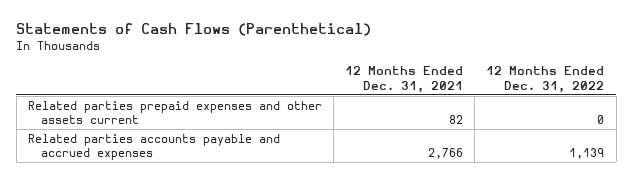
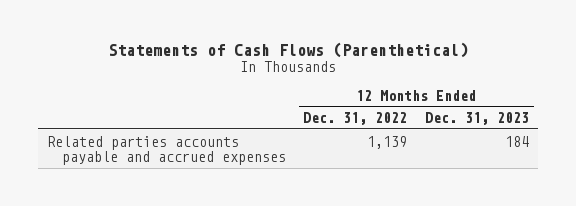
[345,66,464,93] 12 Months Ended Dec. 31, 2021 -> none
none -> [425,112,530,126] Dec. 31, 2023
[27,100,322,125] Related parties prepaid expenses and other assets current -> none

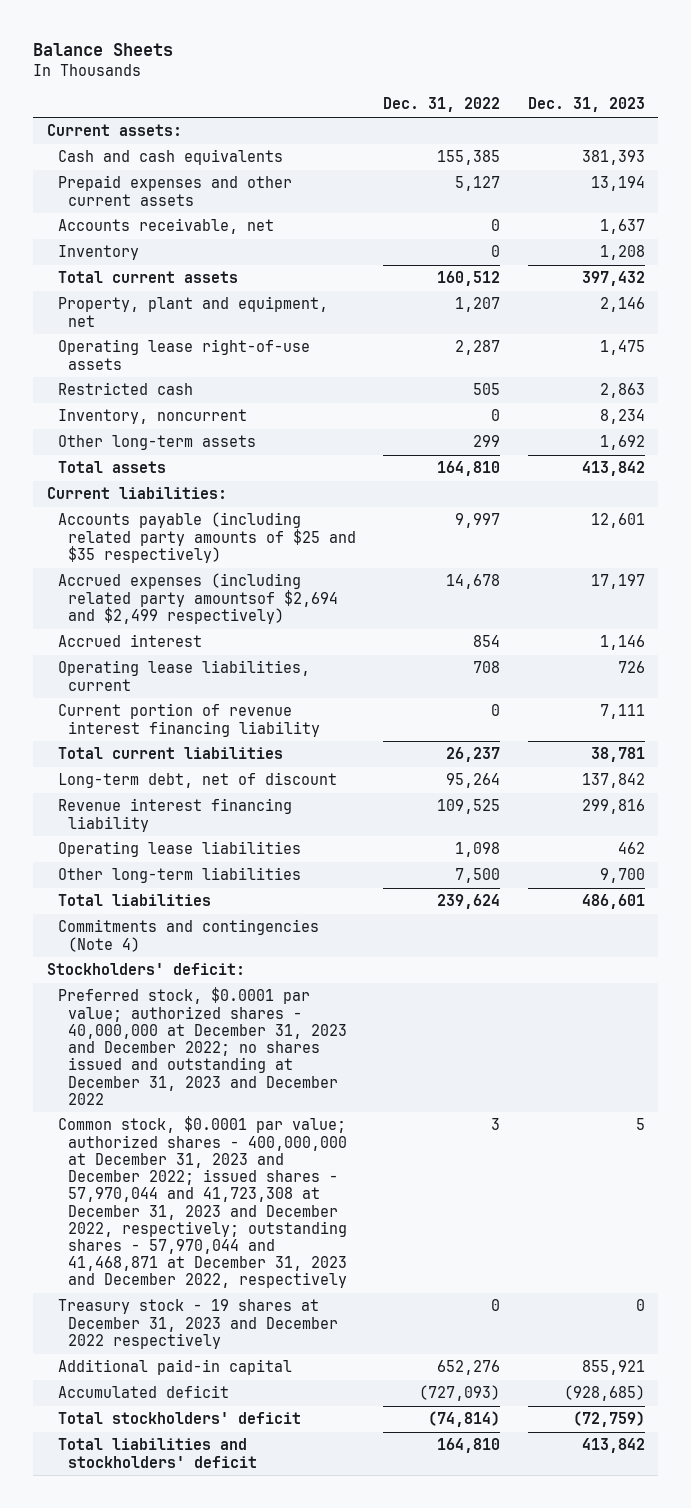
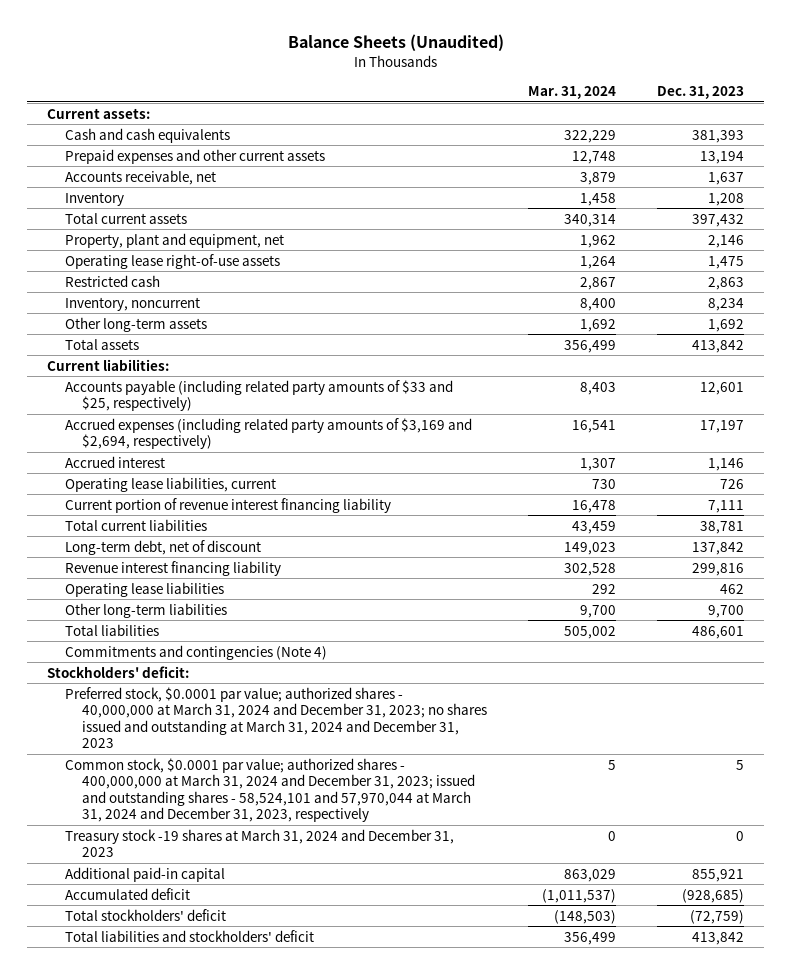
[33,43,174,57] Balance Sheets -> [287,34,504,52] Balance Sheets (Unaudited)
[383,97,501,113] Dec. 31, 2022 -> none
none -> [527,86,616,100] Mar. 31, 2024
[57,512,357,563] Accounts payable (including related party amounts of $25 and $35 respectively) -> [64,379,453,412] Accounts payable (including related party amounts of $33 and $25, respectively)
[57,573,339,624] Accrued expenses (including related party amountsof $2,694 and $2,499 respectively) -> [64,417,472,450] Accrued expenses (including related party amounts of $3,169 and $2,694, respectively)
[57,987,348,1105] Preferred stock, $0.0001 par value; authorized shares - 40,000,000 at December 31, 2023 and December 2022; no shares issued and outstanding at December 31, 2023 and December 2022 -> [64,686,488,749] Preferred stock, $0.0001 par value; authorized shares - 40,000,000 at March 31, 2024 and December 31, 2023; no shares issued and outstanding at March 31, 2024 and December 31, 2023
[57,1116,348,1289] Common stock, $0.0001 par value; authorized shares - 400,000,000 at December 31, 2023 and December 2022; issued shares - 57,970,044 and 41,723,308 at December 31, 2023 and December 2022, respectively; outstanding shares - 57,970,044 and 41,468,871 at December 31, 2023 and December 2022, respectively -> [64,757,476,823] Common stock, $0.0001 par value; authorized shares - 400,000,000 at March 31, 2024 and December 31, 2023; issued and outstanding shares - 58,524,101 and 57,970,044 at March 31, 2024 and December 31, 2023, respectively
[57,1299,339,1349] Treasury stock - 19 shares at December 31, 2023 and December 2022 respectively -> [64,828,454,858] Treasury stock -19 shares at March 31, 2024 and December 31, 2023

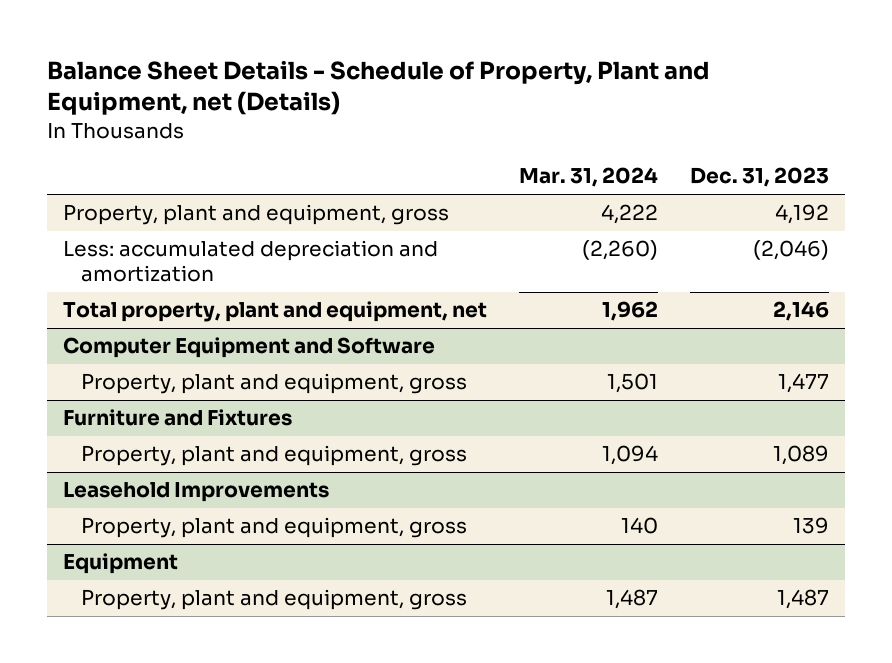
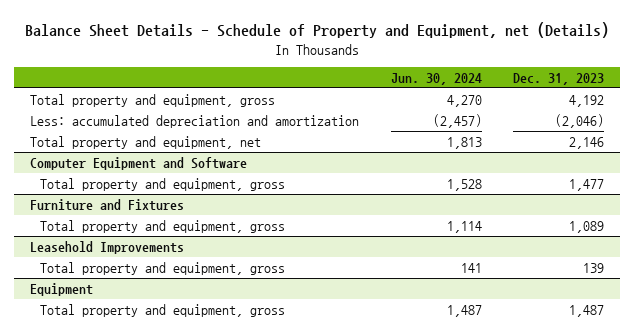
[47,59,711,116] Balance Sheet Details - Schedule of Property, Plant and Equipment, net (Details) -> [25,22,610,39] Balance Sheet Details - Schedule of Property and Equipment, net (Details)
[519,167,659,188] Mar. 31, 2024 -> none
none -> [390,72,482,85] Jun. 30, 2024
[63,204,450,226] Property, plant and equipment, gross -> [29,93,275,107] Total property and equipment, gross
[63,301,488,323] Total property, plant and equipment, net -> [29,135,261,149] Total property and equipment, net
[81,373,468,395] Property, plant and equipment, gross -> [40,177,286,191] Total property and equipment, gross
[81,445,468,467] Property, plant and equipment, gross -> [40,219,286,233] Total property and equipment, gross
[81,517,468,539] Property, plant and equipment, gross -> [40,261,286,275] Total property and equipment, gross
[81,589,468,611] Property, plant and equipment, gross -> [40,303,286,317] Total property and equipment, gross

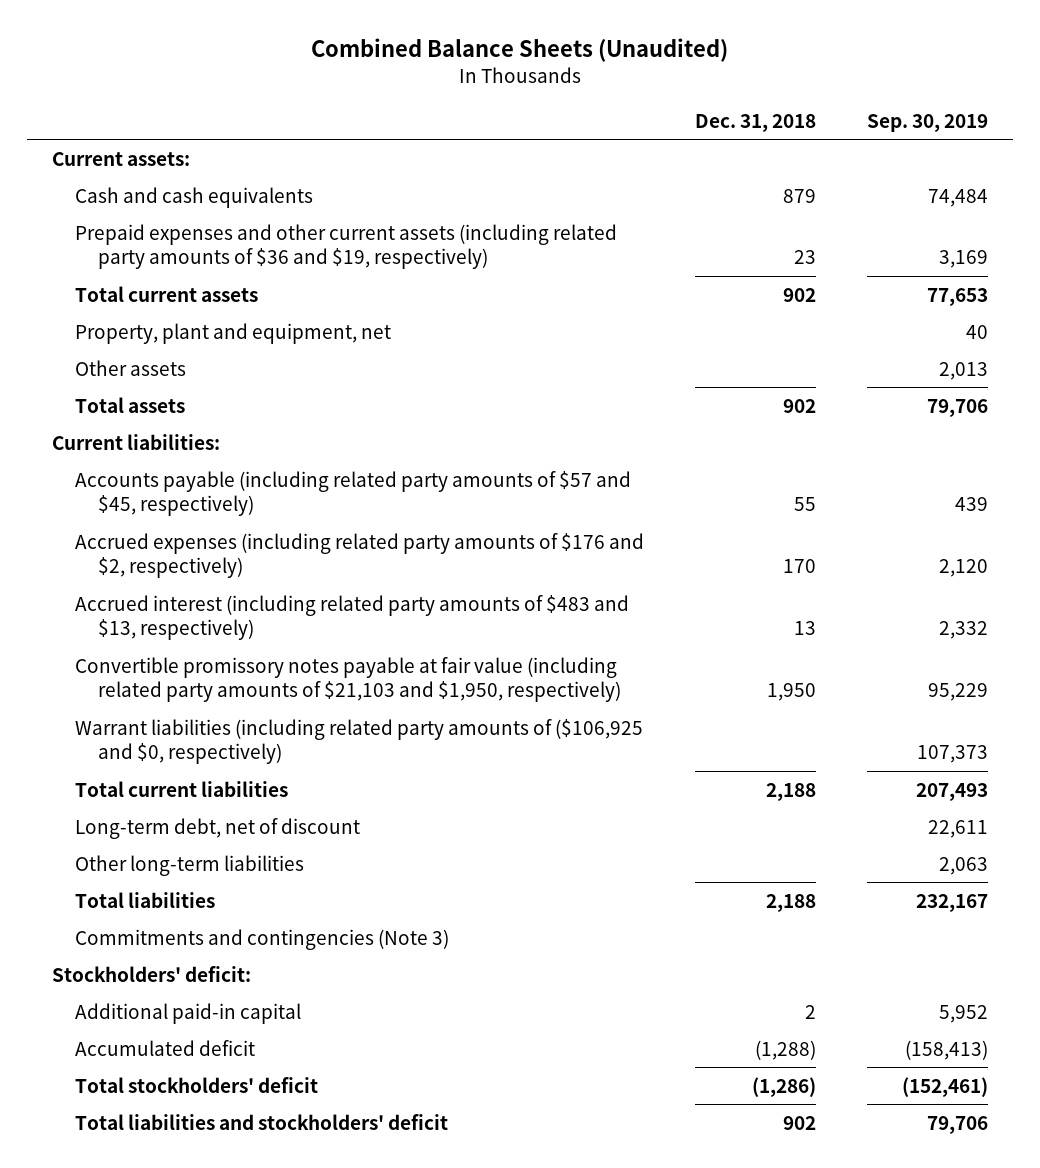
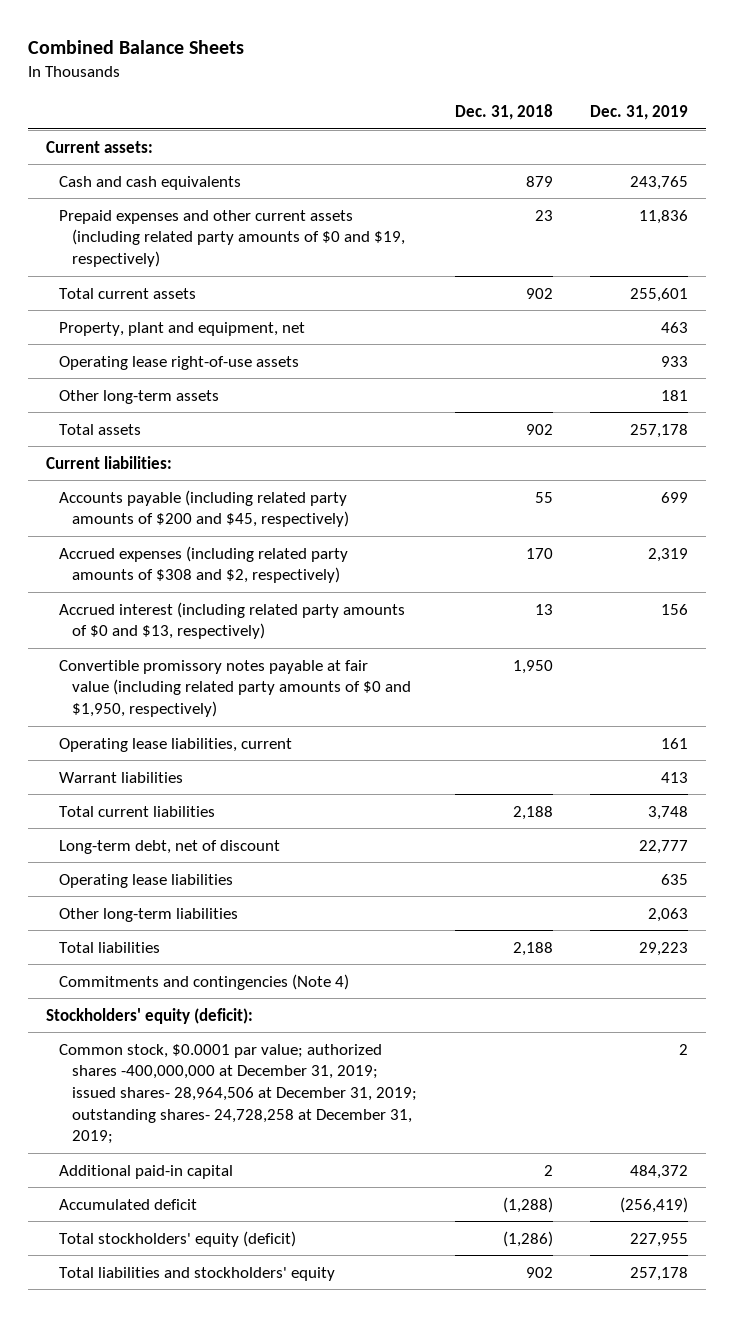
[310,37,728,62] Combined Balance Sheets (Unaudited) -> [27,40,244,55] Combined Balance Sheets
[866,113,988,132] Sep. 30, 2019 -> none
none -> [589,105,688,121] Dec. 31, 2019
[74,223,617,269] Prepaid expenses and other current assets (including related party amounts of $36 and $19, respectively) -> [59,209,406,268] Prepaid expenses and other current assets (including related party amounts of $0 and $19, respectively)
none -> [59,355,300,370] Operating lease right-of-use assets
[74,359,186,376] Other assets -> [59,389,220,404] Other long-term assets
[74,470,631,516] Accounts payable (including related party amounts of $57 and $45, respectively) -> [59,489,350,528] Accounts payable (including related party amounts of $200 and $45, respectively)
[74,532,644,578] Accrued expenses (including related party amounts of $176 and $2, respectively) -> [59,545,349,584] Accrued expenses (including related party amounts of $308 and $2, respectively)
[74,594,629,640] Accrued interest (including related party amounts of $483 and $13, respectively) -> [59,601,406,640] Accrued interest (including related party amounts of $0 and $13, respectively)
[74,656,621,702] Convertible promissory notes payable at fair value (including related party amounts of $21,103 and $1,950, respectively) -> [59,659,412,718] Convertible promissory notes payable at fair value (including related party amounts of $0 and $1,950, respectively)
none -> [59,737,293,752] Operating lease liabilities, current
[74,718,643,764] Warrant liabilities (including related party amounts of ($106,925 and $0, respectively) -> [59,771,184,783] Warrant liabilities
none -> [59,873,234,888] Operating lease liabilities
[74,928,449,950] Commitments and contingencies (Note 3) -> [59,973,350,990] Commitments and contingencies (Note 4)
[52,965,252,982] Stockholders' deficit: -> [46,1007,254,1024] Stockholders' equity (deficit):
none -> [59,1043,418,1145] Common stock, $0.0001 par value; authorized shares -400,000,000 at December 31, 2019; issued shares- 28,964,506 at December 31, 2019; outstanding shares- 24,728,258 at December 31, 2019;
[74,1076,318,1093] Total stockholders' deficit -> [59,1230,297,1247] Total stockholders' equity (deficit)
[74,1113,448,1130] Total liabilities and stockholders' deficit -> [59,1266,336,1281] Total liabilities and stockholders' equity

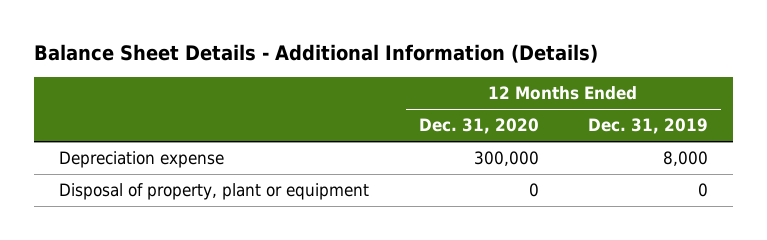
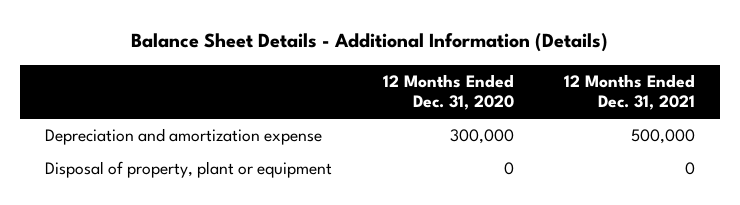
[588,118,709,135] Dec. 31, 2019 -> none
none -> [563,73,695,111] 12 Months Ended Dec. 31, 2021
[58,151,224,169] Depreciation expense -> [45,128,323,146] Depreciation and amortization expense

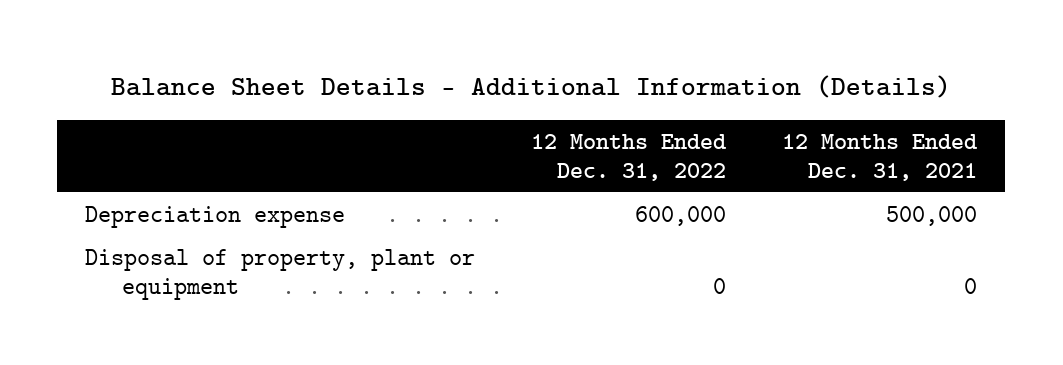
[382,73,514,111] 12 Months Ended Dec. 31, 2020 -> none
none -> [531,133,728,181] 12 Months Ended Dec. 31, 2022
[45,128,323,146] Depreciation and amortization expense -> [85,206,346,229] Depreciation expense

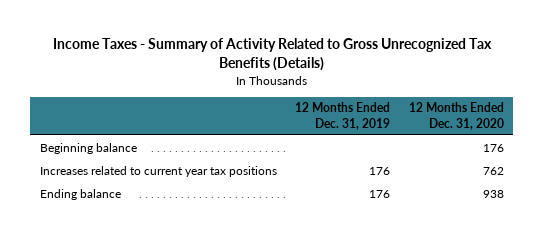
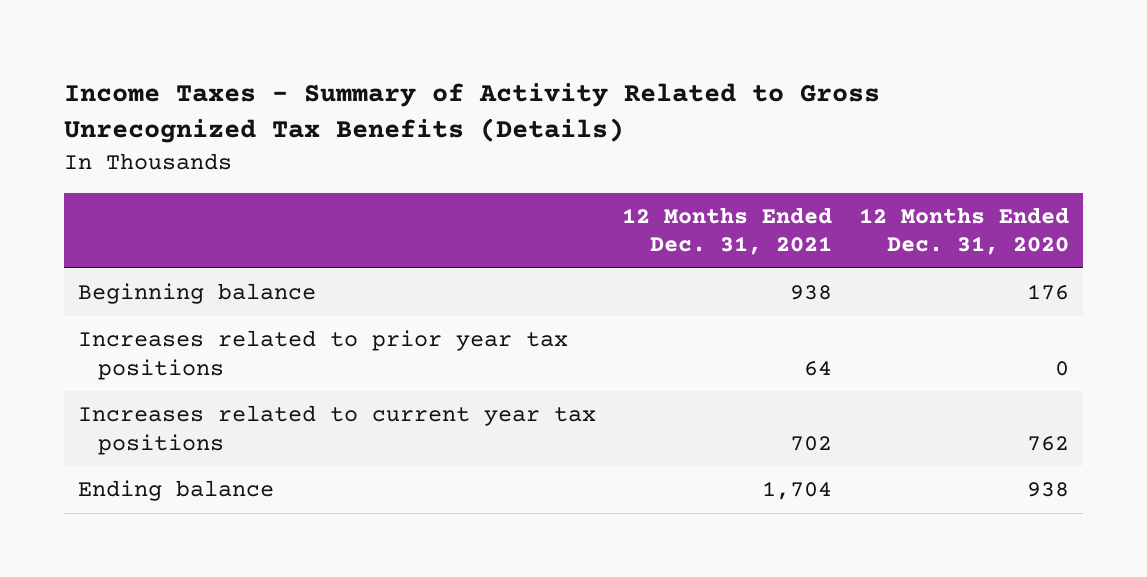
[295,102,391,130] 12 Months Ended Dec. 31, 2019 -> none
none -> [622,206,833,256] 12 Months Ended Dec. 31, 2021
none -> [77,330,568,380] Increases related to prior year tax positions

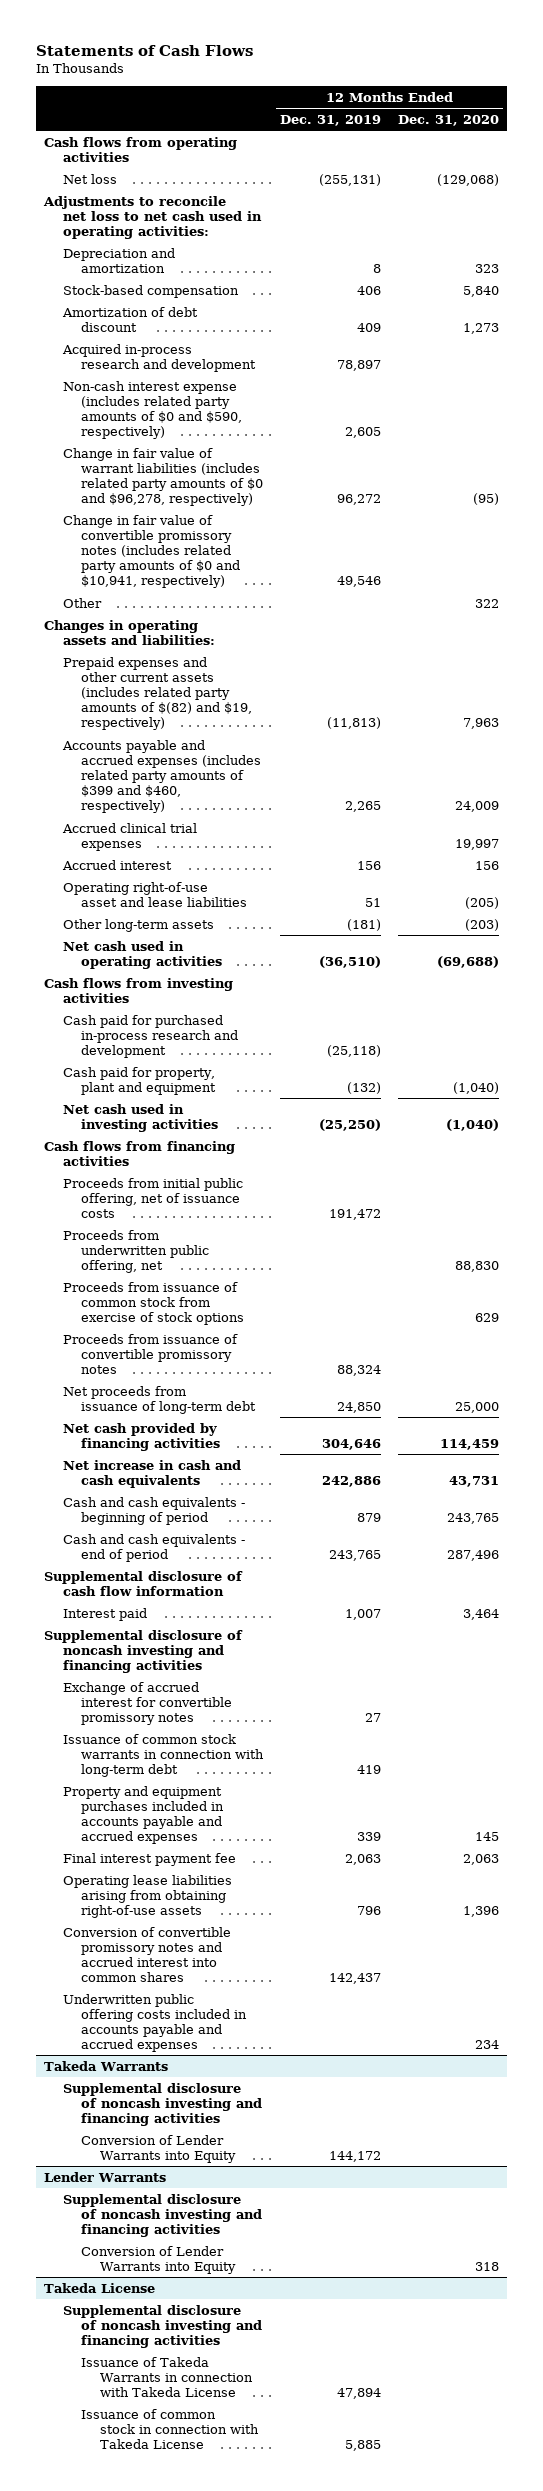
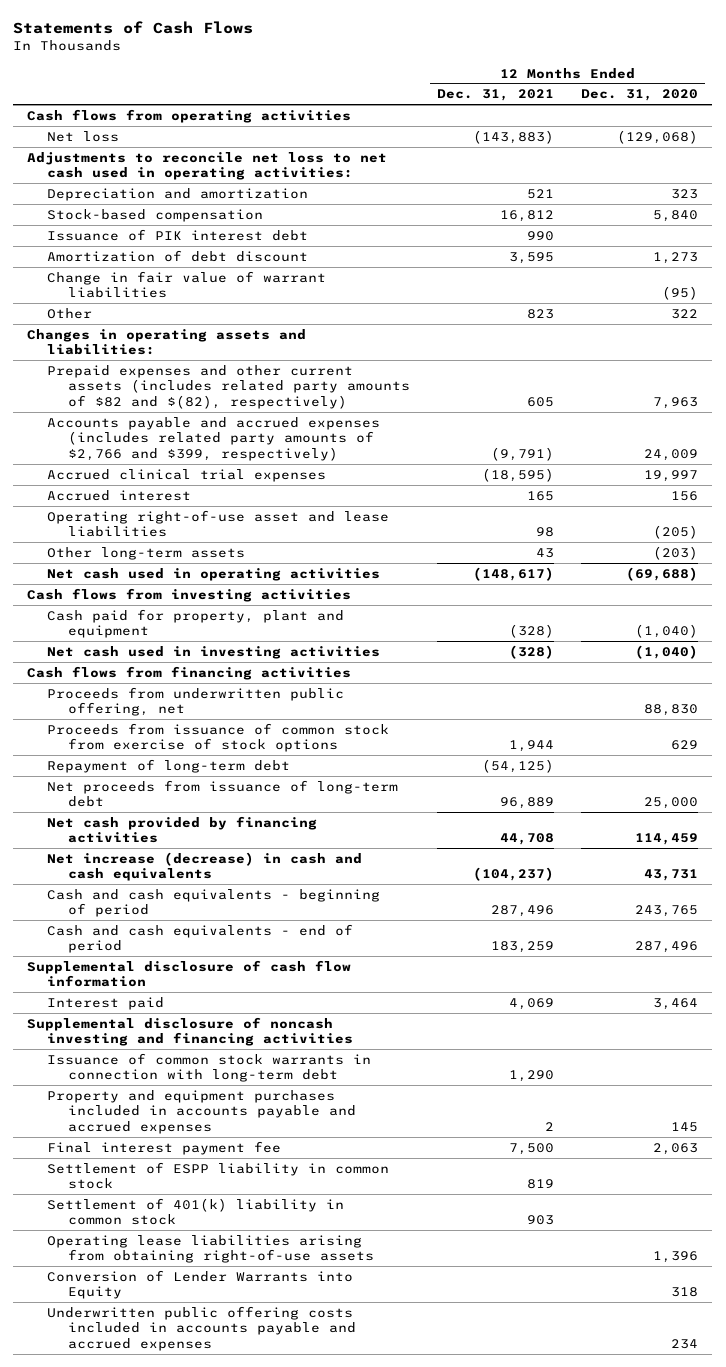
[280,115,382,127] Dec. 31, 2019 -> none
none -> [436,89,554,102] Dec. 31, 2021
none -> [47,228,309,241] Issuance of PIK interest debt
[61,343,257,372] Acquired in-process research and development -> none
[62,380,243,440] Non-cash interest expense (includes related party amounts of $0 and $590, respectively) -> none
[62,514,241,589] Change in fair value of convertible promissory notes (includes related party amounts of $0 and $10,941, respectively) -> none
[62,447,264,507] Change in fair value of warrant liabilities (includes related party amounts of $0 and $96,278, respectively) -> [47,270,327,299] Change in fair value of warrant liabilities
[62,656,253,731] Prepaid expenses and other current assets (includes related party amounts of $(82) and $19, respectively) -> [47,364,410,410] Prepaid expenses and other current assets (includes related party amounts of $82 and $(82), respectively)
[61,739,262,814] Accounts payable and accrued expenses (includes related party amounts of $399 and $460, respectively) -> [47,416,381,462] Accounts payable and accrued expenses (includes related party amounts of $2,766 and $399, respectively)
[62,1014,239,1059] Cash paid for purchased in-process research and development -> none
[62,1177,243,1219] Proceeds from initial public offering, net of issuance costs -> none
[62,1333,238,1375] Proceeds from issuance of convertible promissory notes -> none
none -> [47,758,291,773] Repayment of long-term debt
[62,1459,241,1488] Net increase in cash and cash equivalents -> [47,851,363,882] Net increase (decrease) in cash and cash equivalents
[62,1681,233,1726] Exchange of accrued interest for convertible promissory notes -> none
none -> [47,1161,390,1190] Settlement of ESPP liability in common stock
none -> [47,1197,345,1226] Settlement of 401(k) liability in common stock
[62,1926,231,1983] Conversion of convertible promissory notes and accrued interest into common shares -> none
[44,2060,169,2071] Takeda Warrants -> none
[62,2082,263,2127] Supplemental disclosure of noncash investing and financing activities -> none
[81,2134,236,2163] Conversion of Lender Warrants into Equity -> none
[44,2171,167,2182] Lender Warrants -> none
[62,2193,263,2238] Supplemental disclosure of noncash investing and financing activities -> none
[44,2282,156,2293] Takeda License -> none
[62,2304,263,2349] Supplemental disclosure of noncash investing and financing activities -> none
[81,2356,253,2398] Issuance of Takeda Warrants in connection with Takeda License -> none
[81,2408,259,2450] Issuance of common stock in connection with Takeda License -> none
[62,1993,248,2053] Underwritten public offering costs included in accounts payable and accrued expenses -> [47,1305,356,1352] Underwritten public offering costs included in accounts payable and accrued expenses

